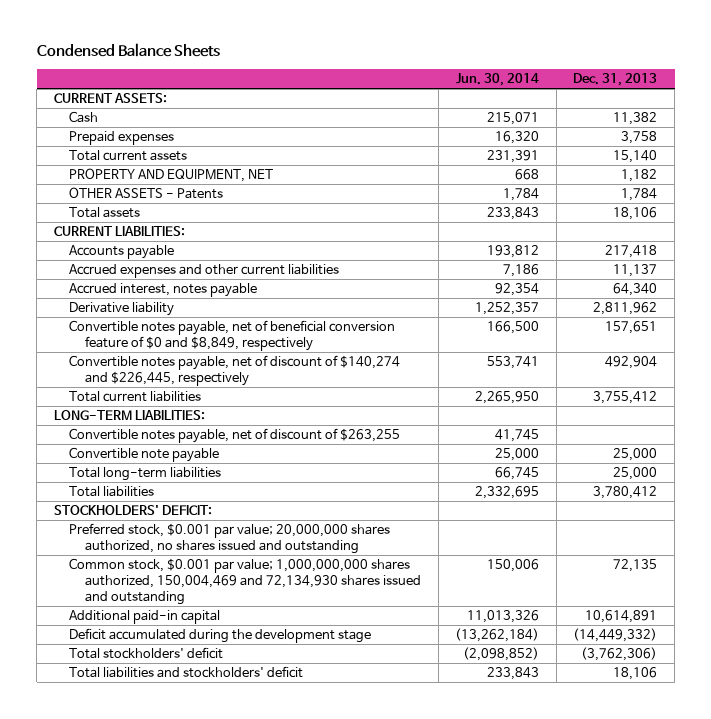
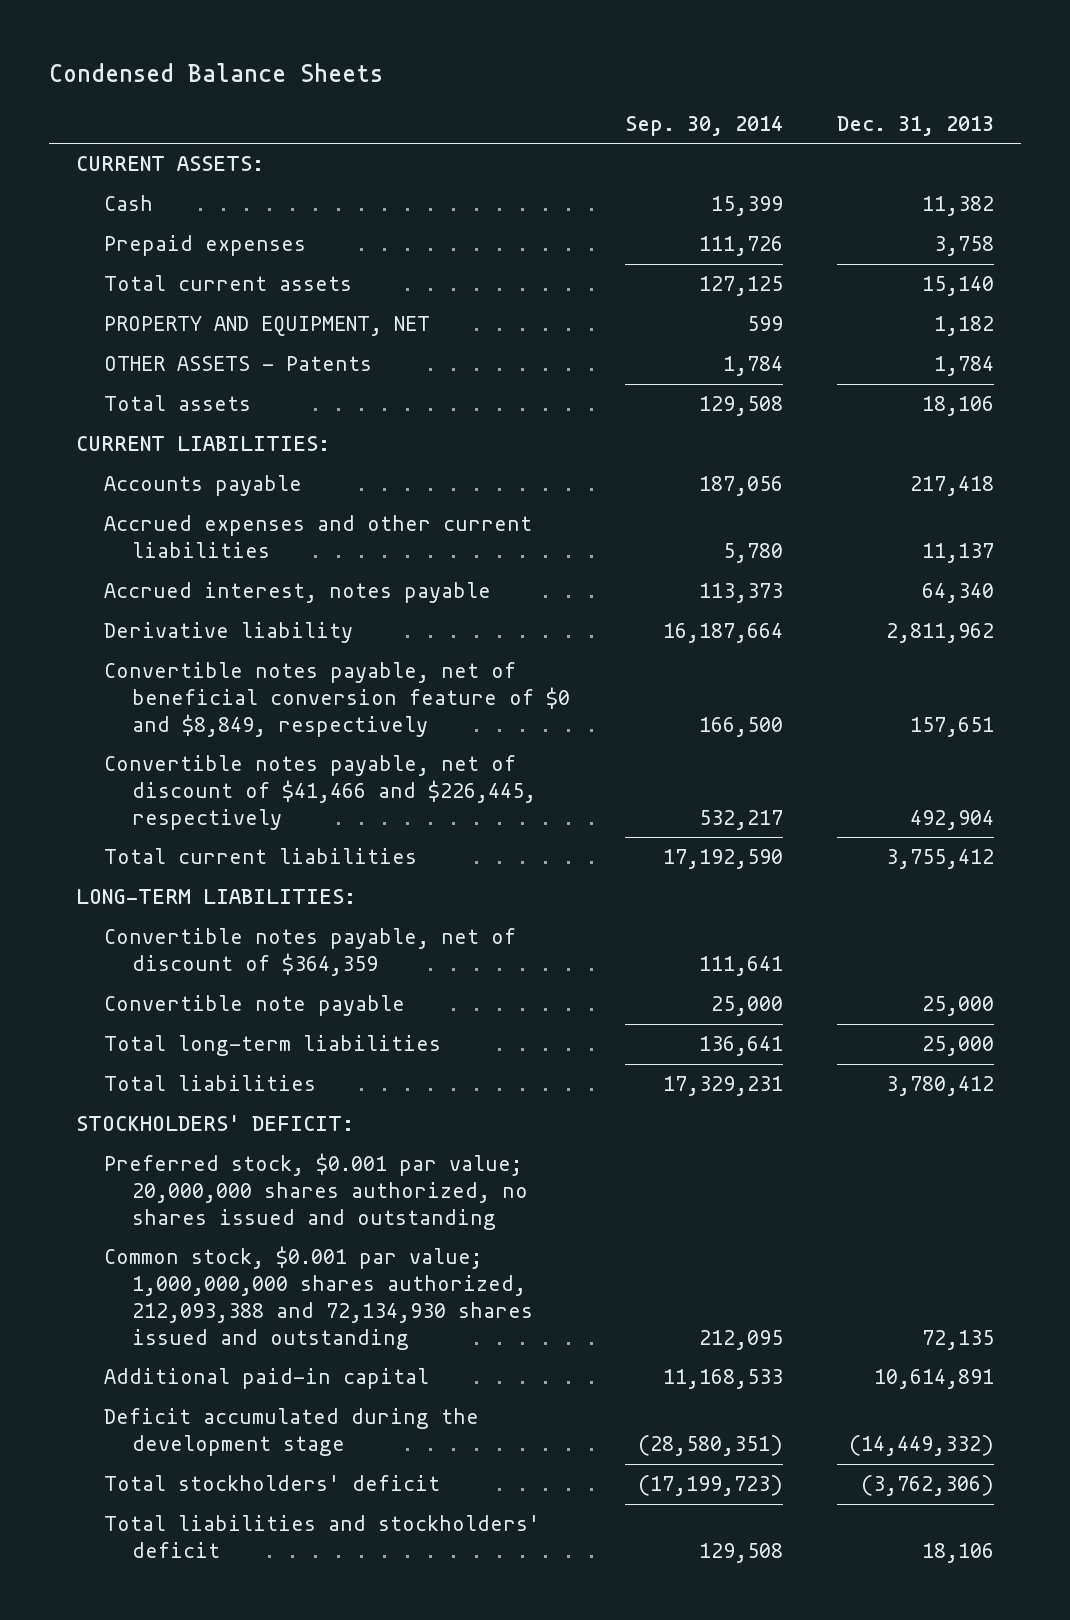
[456,73,540,87] Jun. 30, 2014 -> none
none -> [624,115,783,136] Sep. 30, 2014
[69,355,401,387] Convertible notes payable, net of discount of $140,274 and $226,445, respectively -> [104,755,537,830] Convertible notes payable, net of discount of $41,466 and $226,445, respectively
[69,428,401,444] Convertible notes payable, net of discount of $263,255 -> [104,928,517,977] Convertible notes payable, net of discount of $364,359
[69,558,421,606] Common stock, $0.001 par value; 1,000,000,000 shares authorized, 150,004,469 and 72,134,930 shares issued and outstanding -> [104,1246,534,1350] Common stock, $0.001 par value; 1,000,000,000 shares authorized, 212,093,388 and 72,134,930 shares issued and outstanding

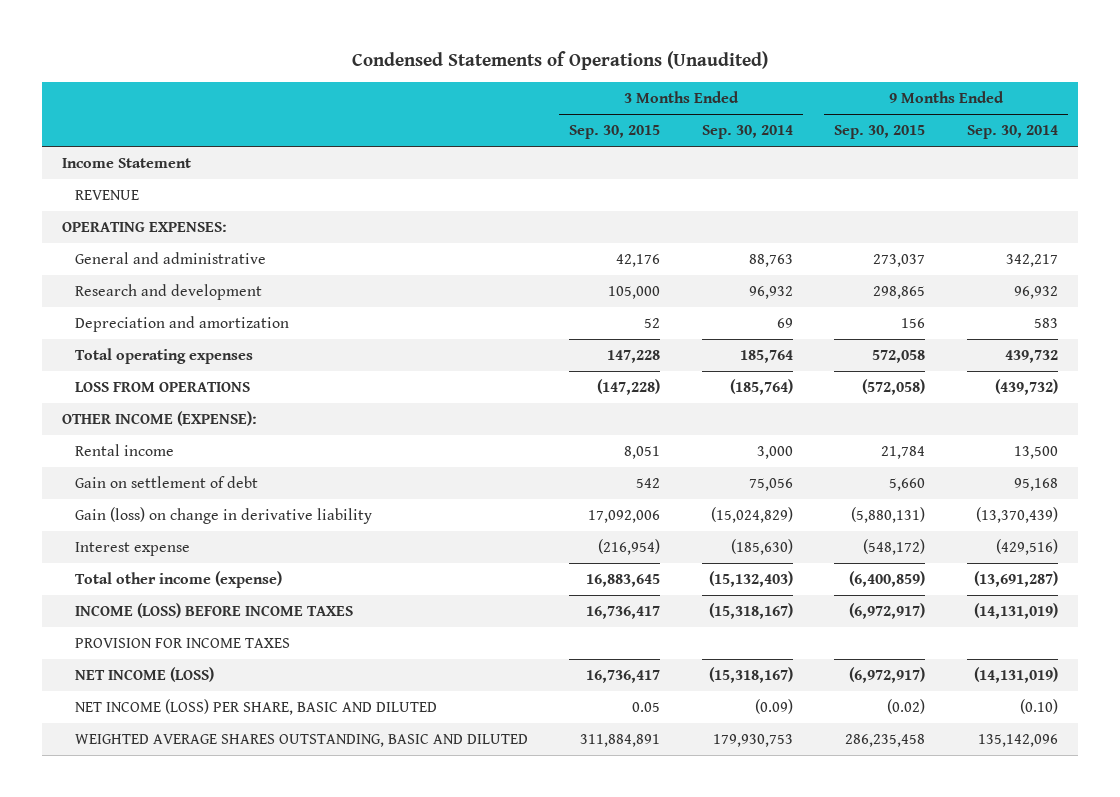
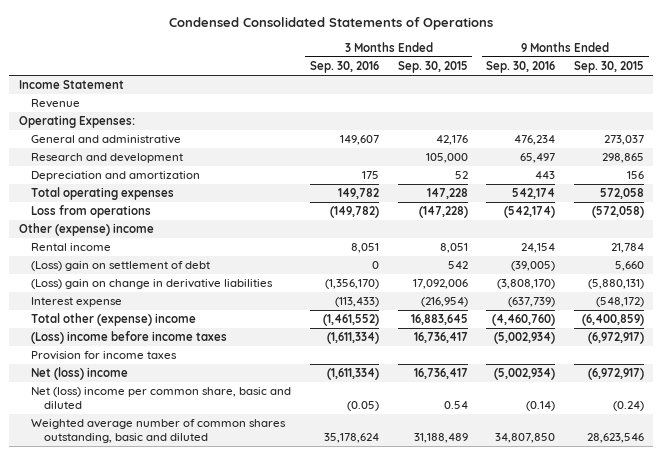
[351,51,768,71] Condensed Statements of Operations (Unaudited) -> [169,17,494,31] Condensed Consolidated Statements of Operations
[701,125,793,140] Sep. 30, 2014 -> none
[966,125,1058,140] Sep. 30, 2014 -> none
none -> [309,61,379,74] Sep. 30, 2016
none -> [486,61,556,74] Sep. 30, 2016
[74,189,139,200] REVENUE -> [31,99,81,109] Revenue
[62,221,228,232] OPERATING EXPENSES: -> [18,115,135,129] Operating Expenses:
[74,381,250,392] LOSS FROM OPERATIONS -> [31,205,152,219] Loss from operations
[62,410,258,426] OTHER INCOME (EXPENSE): -> [18,223,154,237] Other (expense) income
[74,475,258,488] Gain on settlement of debt -> [31,261,211,272] (Loss) gain on settlement of debt
[74,506,372,524] Gain (loss) on change in derivative liability -> [31,279,274,290] (Loss) gain on change in derivative liabilities
[74,570,282,588] Total other income (expense) -> [31,313,197,327] Total other (expense) income
[74,602,353,618] INCOME (LOSS) BEFORE INCOME TAXES -> [31,331,228,345] (Loss) income before income taxes
[74,637,290,648] PROVISION FOR INCOME TAXES -> [31,351,178,361] Provision for income taxes
[74,666,214,682] NET INCOME (LOSS) -> [31,367,129,381] Net (loss) income
[74,698,437,715] NET INCOME (LOSS) PER SHARE, BASIC AND DILUTED -> [31,387,292,409] Net (loss) income per common share, basic and diluted
[632,701,661,712] 0.05 -> [443,400,468,409] 0.54
[887,698,926,714] (0.02) -> [612,400,644,411] (0.24)
[74,733,528,747] WEIGHTED AVERAGE SHARES OUTSTANDING, BASIC AND DILUTED -> [31,419,287,443] Weighted average number of common shares outstanding, basic and diluted
[580,733,661,747] 311,884,891 -> [413,432,468,443] 31,188,489
[845,733,926,747] 286,235,458 -> [586,432,644,443] 28,623,546

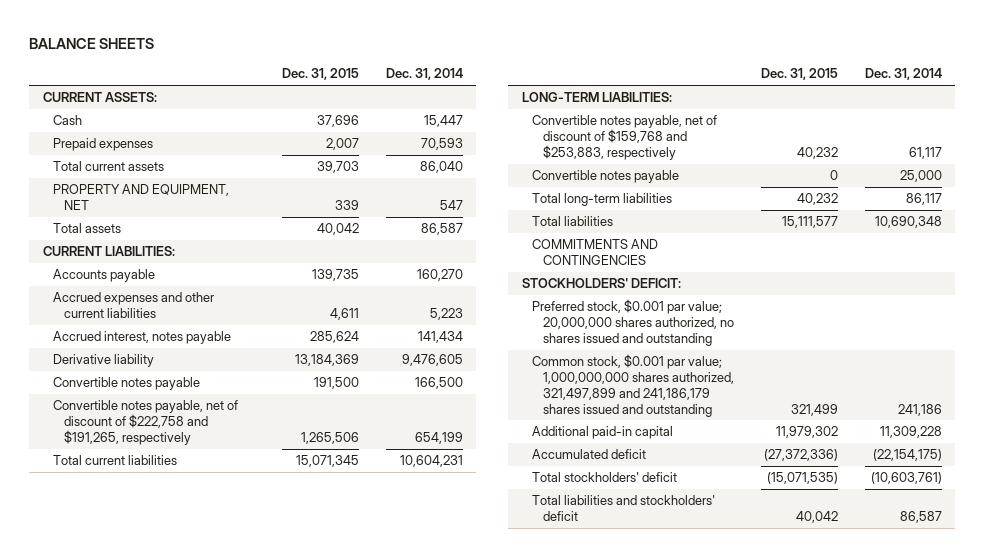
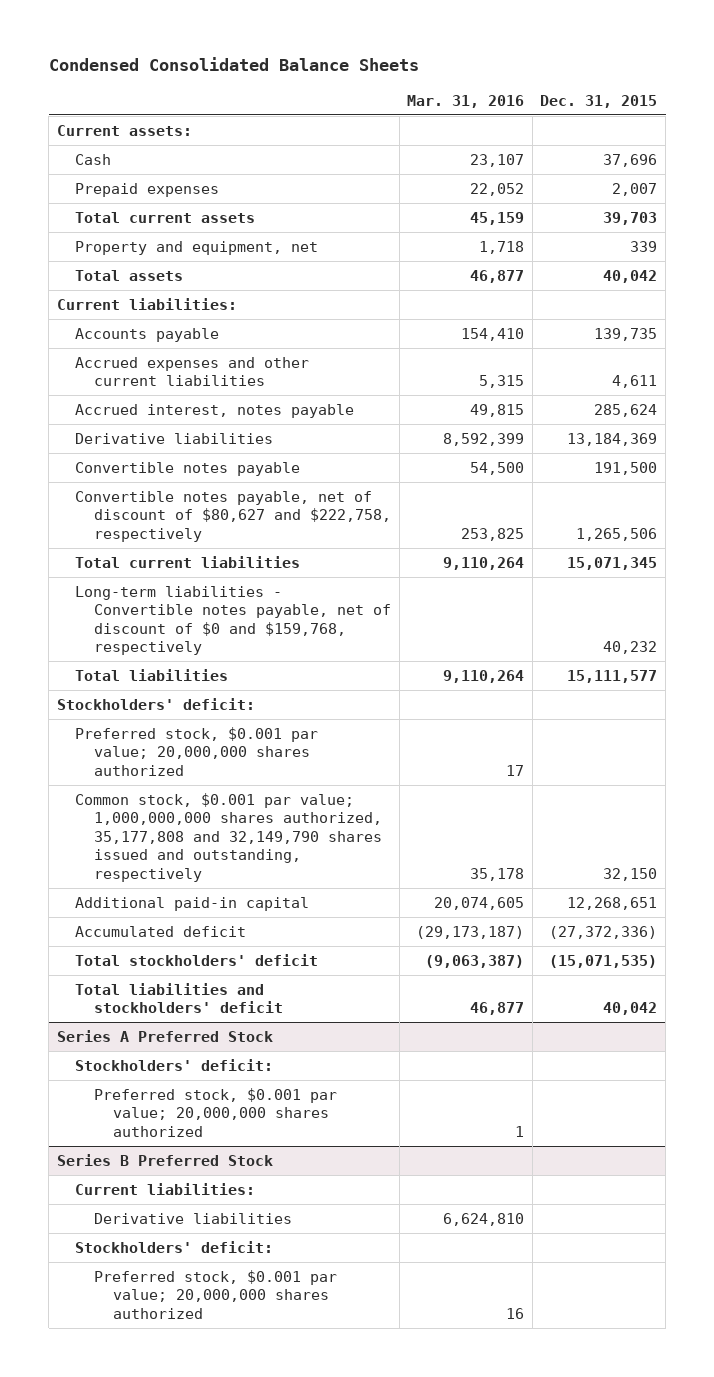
[29,38,155,50] BALANCE SHEETS -> [48,57,419,72] Condensed Consolidated Balance Sheets
[385,68,463,81] Dec. 31, 2014 -> none
none -> [407,94,525,108] Mar. 31, 2016
[42,92,157,103] CURRENT ASSETS: -> [56,124,192,136] Current assets:
[53,184,230,210] PROPERTY AND EQUIPMENT, NET -> [75,240,319,255] Property and equipment, net
[42,246,175,257] CURRENT LIABILITIES: -> [56,297,237,310] Current liabilities:
[53,354,155,368] Derivative liability -> [75,432,274,444] Derivative liabilities
[53,400,239,445] Convertible notes payable, net of discount of $222,758 and $191,265, respectively -> [75,490,392,542] Convertible notes payable, net of discount of $80,627 and $222,758, respectively
[521,92,672,103] LONG-TERM LIABILITIES: -> none
[532,170,680,184] Convertible notes payable -> none
[532,193,673,207] Total long-term liabilities -> none
[532,115,718,160] Convertible notes payable, net of discount of $159,768 and $253,883, respectively -> [75,585,392,656] Long-term liabilities - Convertible notes payable, net of discount of $0 and $159,768, respectively
[532,239,659,265] COMMITMENTS AND CONTINGENCIES -> none
[521,278,681,289] STOCKHOLDERS' DEFICIT: -> [56,697,255,710] Stockholders' deficit:
[532,299,734,346] Preferred stock, $0.001 par value; 20,000,000 shares authorized, no shares issued and outstanding -> [75,726,319,776] Preferred stock, $0.001 par value; 20,000,000 shares authorized
[532,354,734,417] Common stock, $0.001 par value; 1,000,000,000 shares authorized, 321,497,899 and 241,186,179 shares issued and outstanding -> [75,792,383,882] Common stock, $0.001 par value; 1,000,000,000 shares authorized, 35,177,808 and 32,149,790 shares issued and outstanding, respectively
[790,403,838,416] 321,499 -> [603,867,658,881] 32,150
[775,426,838,439] 11,979,302 -> [567,896,658,910] 12,268,651
none -> [56,1029,273,1042] Series A Preferred Stock
none -> [75,1058,274,1071] Stockholders' deficit:
none -> [94,1087,338,1137] Preferred stock, $0.001 par value; 20,000,000 shares authorized
none -> [56,1153,273,1166] Series B Preferred Stock
none -> [75,1182,256,1195] Current liabilities:
none -> [94,1212,293,1224] Derivative liabilities
none -> [75,1240,274,1253] Stockholders' deficit:
none -> [94,1269,338,1319] Preferred stock, $0.001 par value; 20,000,000 shares authorized

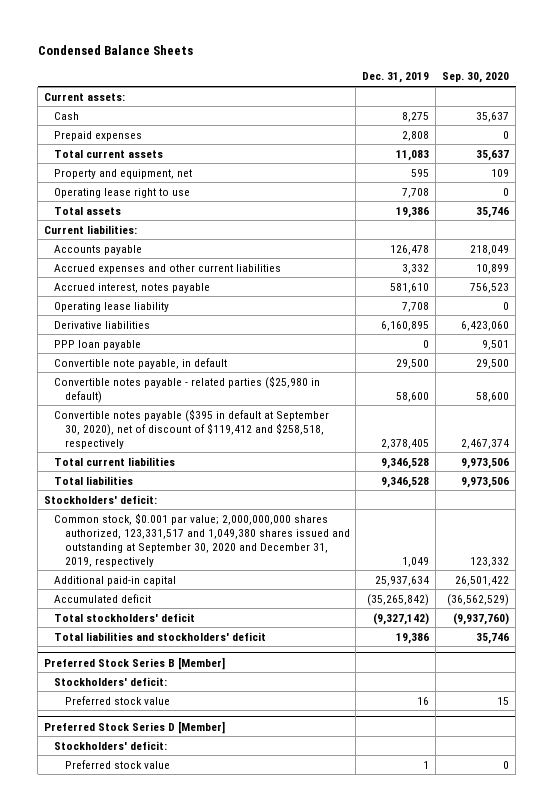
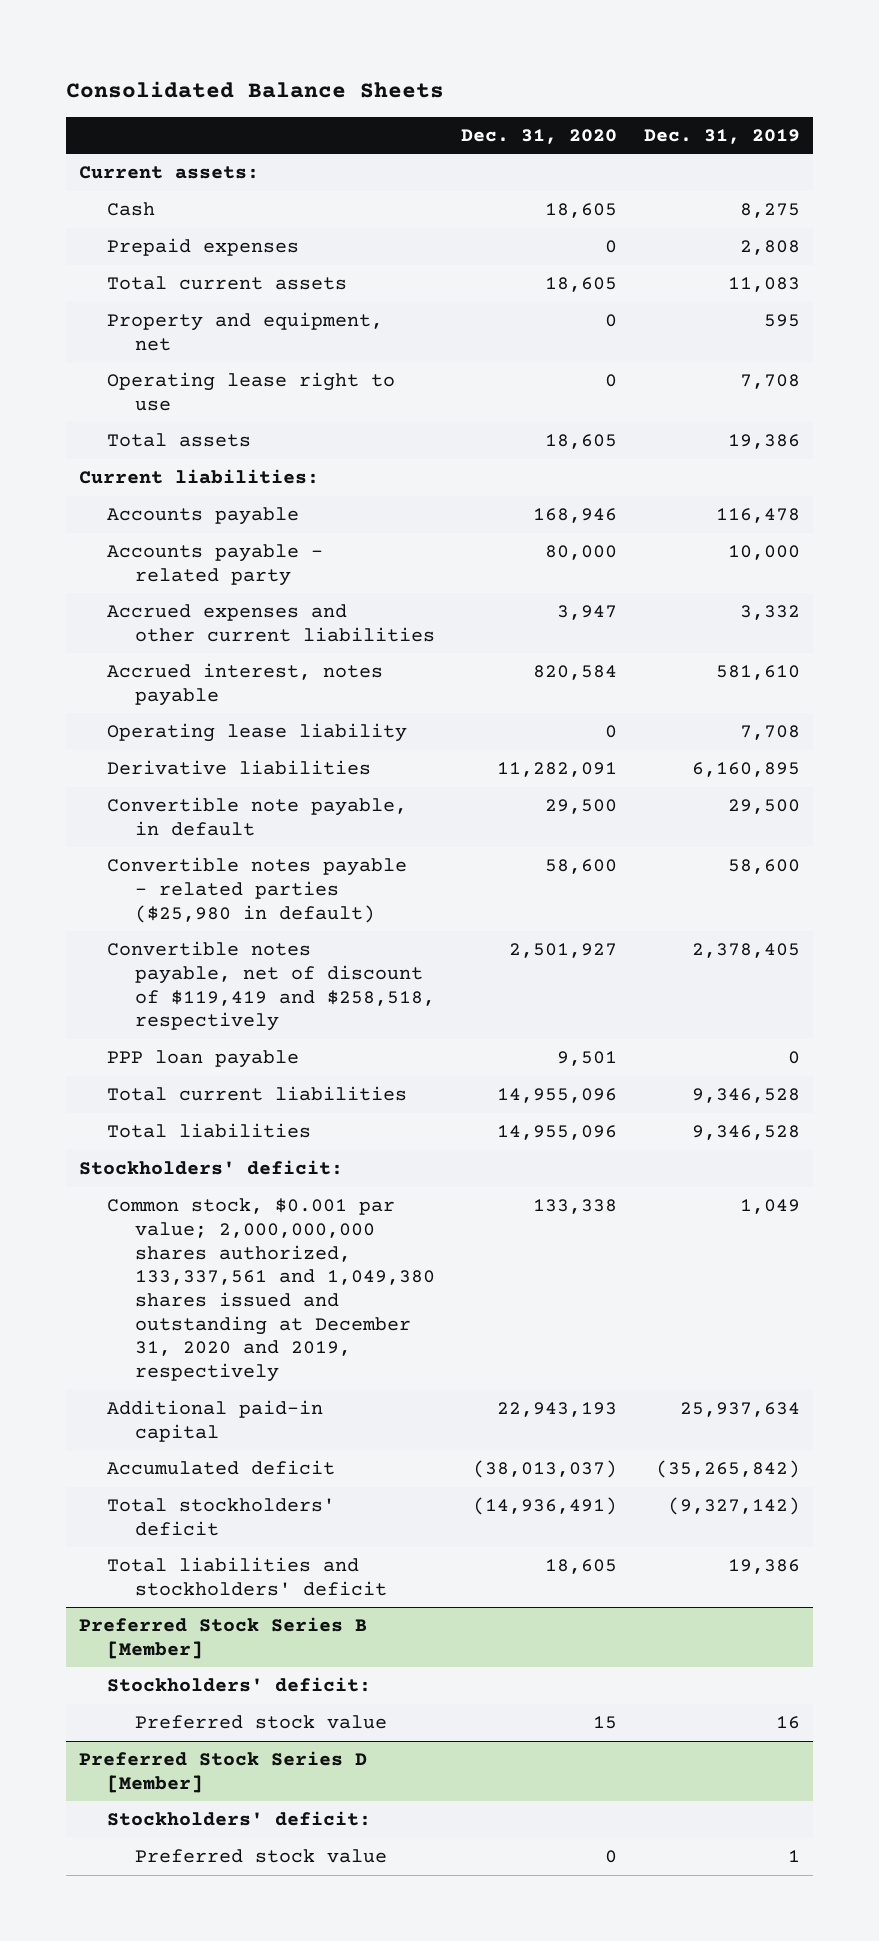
[37,45,193,56] Condensed Balance Sheets -> [66,80,445,98] Consolidated Balance Sheets
[442,72,510,84] Sep. 30, 2020 -> none
none -> [461,128,618,144] Dec. 31, 2020
[390,244,430,255] 126,478 -> [715,508,800,524] 116,478
none -> [107,544,324,586] Accounts payable - related party
[54,408,330,449] Convertible notes payable ($395 in default at September 30, 2020), net of discount of $119,412 and $258,518, respectively -> [107,941,435,1032] Convertible notes payable, net of discount of $119,419 and $258,518, respectively
[54,339,142,350] PPP loan payable -> [107,1050,300,1069] PPP loan payable
[54,512,350,567] Common stock, $0.001 par value; 2,000,000,000 shares authorized, 123,331,517 and 1,049,380 shares issued and outstanding at September 30, 2020 and December 31, 2019, respectively -> [107,1198,435,1383] Common stock, $0.001 par value; 2,000,000,000 shares authorized, 133,337,561 and 1,049,380 shares issued and outstanding at December 31, 2020 and 2019, respectively

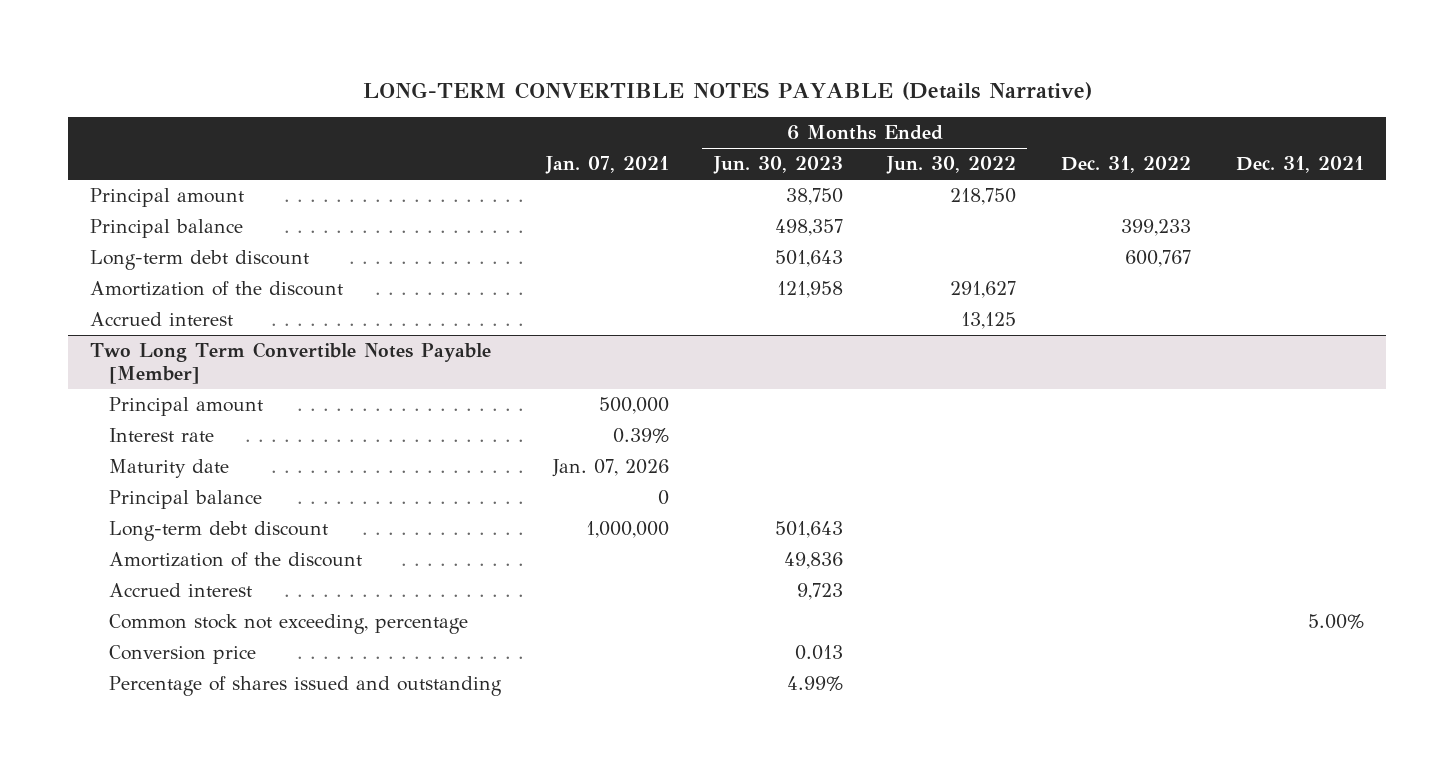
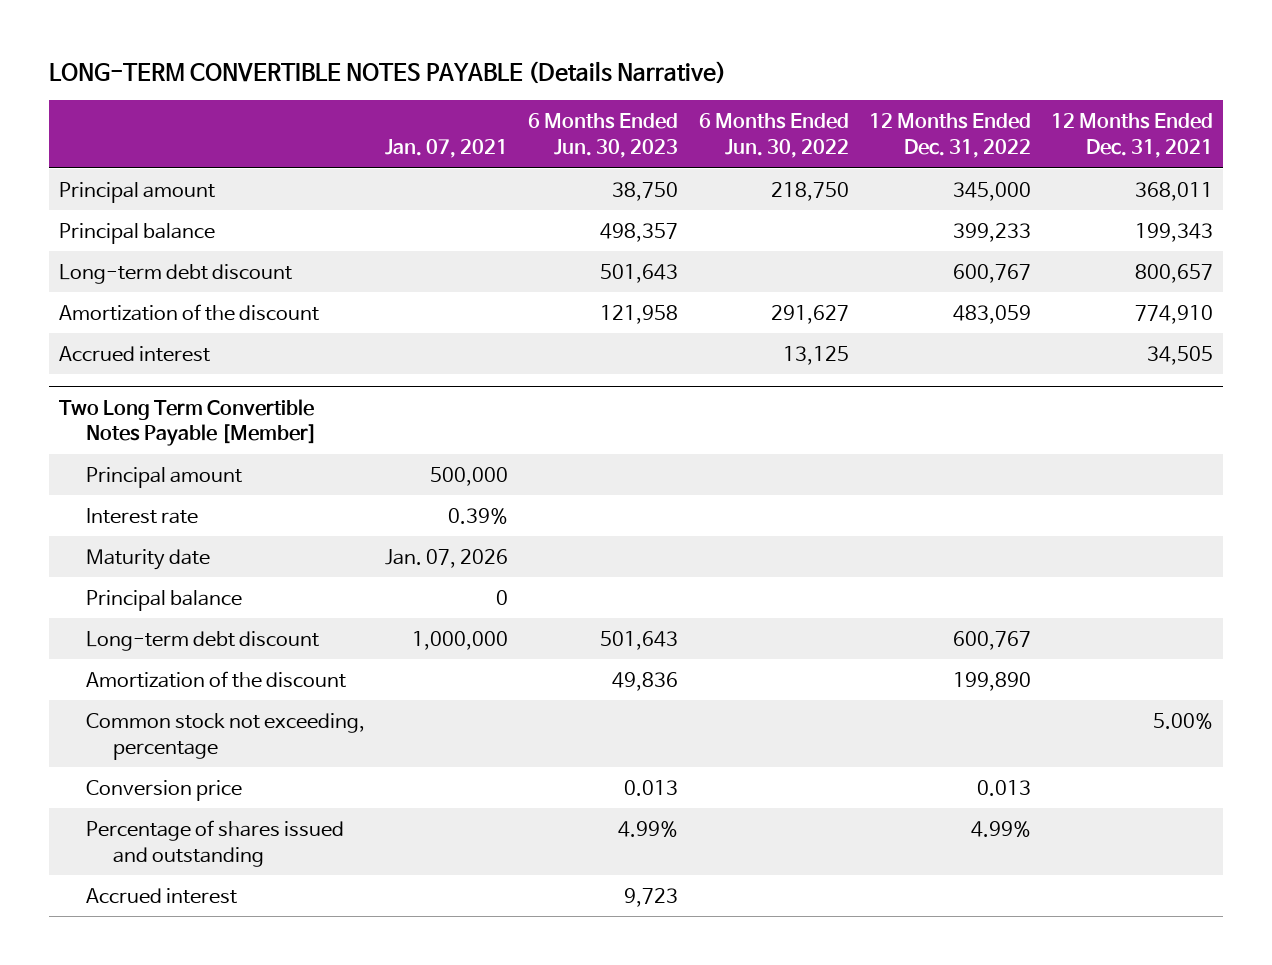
[1060,156,1191,174] Dec. 31, 2022 -> none
[1235,156,1364,174] Dec. 31, 2021 -> none
none -> [868,113,1031,159] 12 Months Ended Dec. 31, 2022
none -> [1050,113,1213,159] 12 Months Ended Dec. 31, 2021
[109,583,253,598] Accrued interest -> [86,887,238,904] Accrued interest

